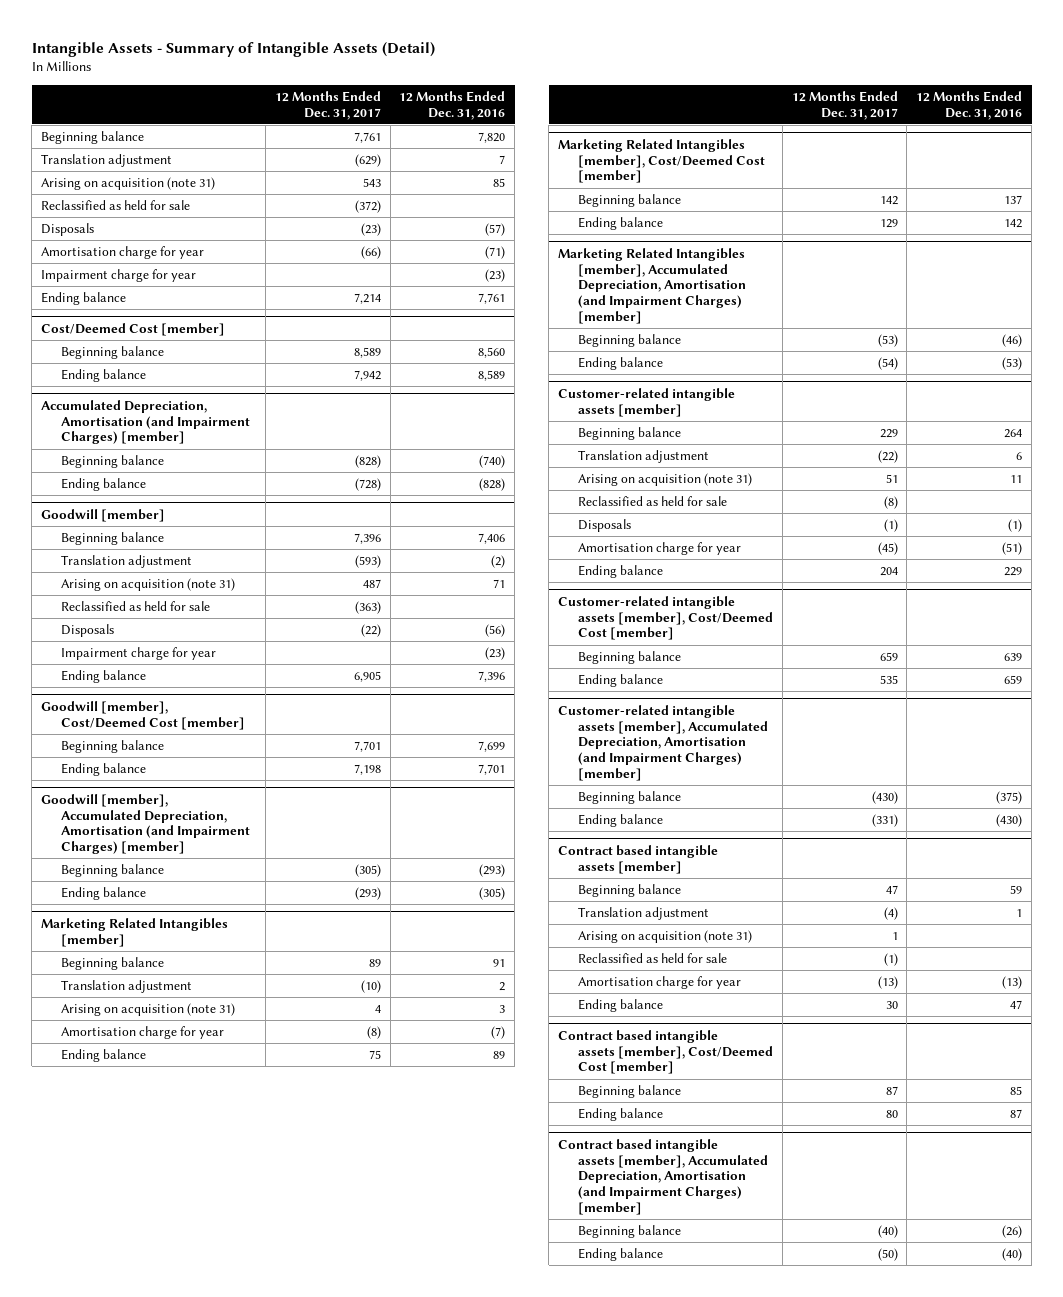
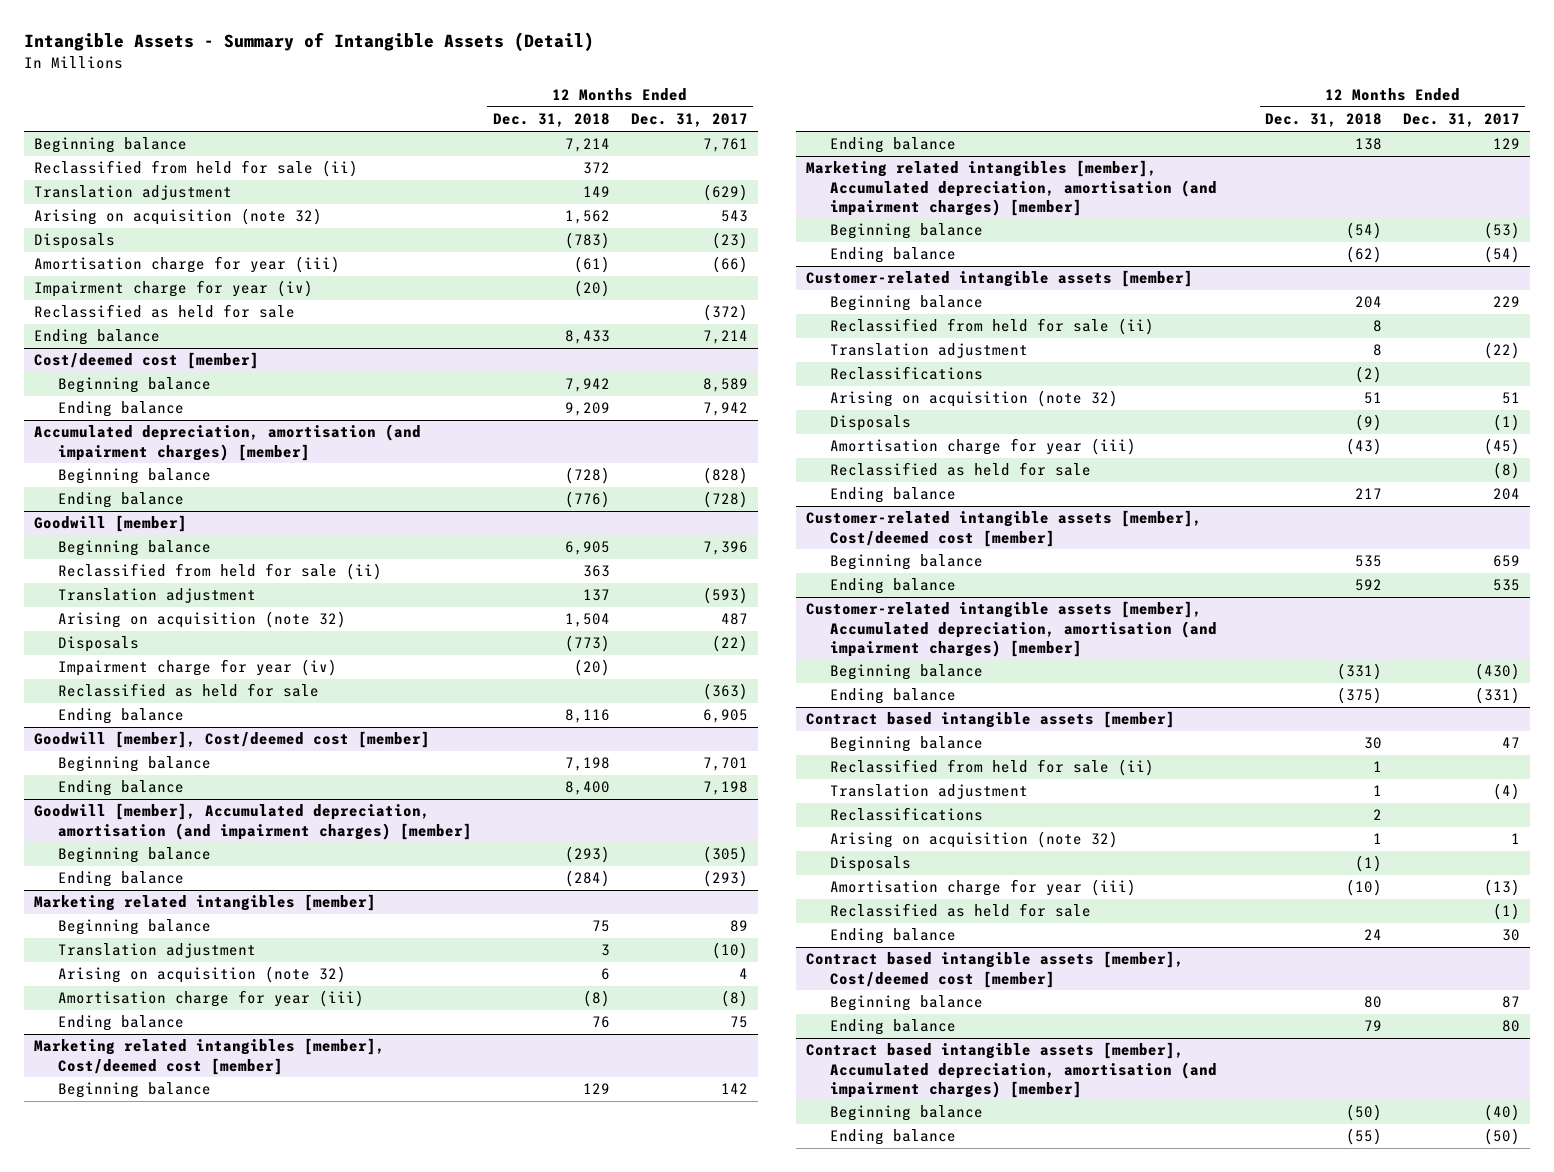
[399,90,506,120] 12 Months Ended Dec. 31, 2016 -> none
none -> [492,113,610,128] Dec. 31, 2018
none -> [33,160,358,178] Reclassified from held for sale (ii)
[40,177,215,191] Arising on acquisition (note 31) -> [33,208,322,226] Arising on acquisition (note 32)
[40,246,204,260] Amortisation charge for year -> [33,256,340,274] Amortisation charge for year (iii)
[40,269,196,283] Impairment charge for year -> [33,280,313,298] Impairment charge for year (iv)
[40,200,190,211] Reclassified as held for sale -> [33,304,295,319] Reclassified as held for sale
[40,322,225,336] Cost/Deemed Cost [member] -> [33,352,259,370] Cost/deemed cost [member]
[40,399,251,445] Accumulated Depreciation, Amortisation (and Impairment Charges) [member] -> [33,424,421,461] Accumulated depreciation, amortisation (and impairment charges) [member]
none -> [57,563,382,581] Reclassified from held for sale (ii)
[61,578,236,592] Arising on acquisition (note 31) -> [57,611,346,629] Arising on acquisition (note 32)
[61,647,217,661] Impairment charge for year -> [57,659,337,677] Impairment charge for year (iv)
[61,601,211,612] Reclassified as held for sale -> [57,683,319,698] Reclassified as held for sale
[40,700,246,730] Goodwill [member], Cost/Deemed Cost [member] -> [33,731,430,749] Goodwill [member], Cost/deemed cost [member]
[40,793,251,855] Goodwill [member], Accumulated Depreciation, Amortisation (and Impairment Charges) [member] -> [33,803,472,840] Goodwill [member], Accumulated depreciation, amortisation (and impairment charges) [member]
[40,917,228,947] Marketing Related Intangibles [member] -> [33,894,376,912] Marketing related intangibles [member]
[61,1003,236,1017] Arising on acquisition (note 31) -> [57,966,346,984] Arising on acquisition (note 32)
[61,1026,225,1040] Amortisation charge for year -> [57,990,364,1008] Amortisation charge for year (iii)
[557,138,766,184] Marketing Related Intangibles [member], Cost/Deemed Cost [member] -> [33,1038,385,1075] Marketing related intangibles [member], Cost/deemed cost [member]
[557,247,747,325] Marketing Related Intangibles [member], Accumulated Depreciation, Amortisation (and Impairment Charges) [member] -> [806,160,1218,216] Marketing related intangibles [member], Accumulated depreciation, amortisation (and impairment charges) [member]
none -> [830,318,1155,336] Reclassified from held for sale (ii)
none -> [830,366,984,381] Reclassifications
[578,473,753,487] Arising on acquisition (note 31) -> [830,390,1119,408] Arising on acquisition (note 32)
[578,542,742,556] Amortisation charge for year -> [830,438,1137,456] Amortisation charge for year (iii)
[578,496,728,507] Reclassified as held for sale -> [830,462,1092,477] Reclassified as held for sale
[557,595,774,641] Customer-related intangible assets [member], Cost/Deemed Cost [member] -> [806,510,1203,547] Customer-related intangible assets [member], Cost/deemed cost [member]
[557,704,769,782] Customer-related intangible assets [member], Accumulated Depreciation, Amortisation (and Impairment Charges) [member] -> [806,601,1218,657] Customer-related intangible assets [member], Accumulated depreciation, amortisation (and impairment charges) [member]
none -> [830,759,1155,777] Reclassified from held for sale (ii)
none -> [830,807,984,822] Reclassifications
[578,930,753,944] Arising on acquisition (note 31) -> [830,831,1119,849] Arising on acquisition (note 32)
none -> [830,856,912,873] Disposals
none -> [830,879,1137,897] Amortisation charge for year (iii)
[578,976,742,990] Amortisation charge for year -> none
[557,1029,774,1075] Contract based intangible assets [member], Cost/Deemed Cost [member] -> [806,951,1185,988] Contract based intangible assets [member], Cost/deemed cost [member]
[557,1138,769,1216] Contract based intangible assets [member], Accumulated Depreciation, Amortisation (and Impairment Charges) [member] -> [806,1042,1218,1098] Contract based intangible assets [member], Accumulated depreciation, amortisation (and impairment charges) [member]

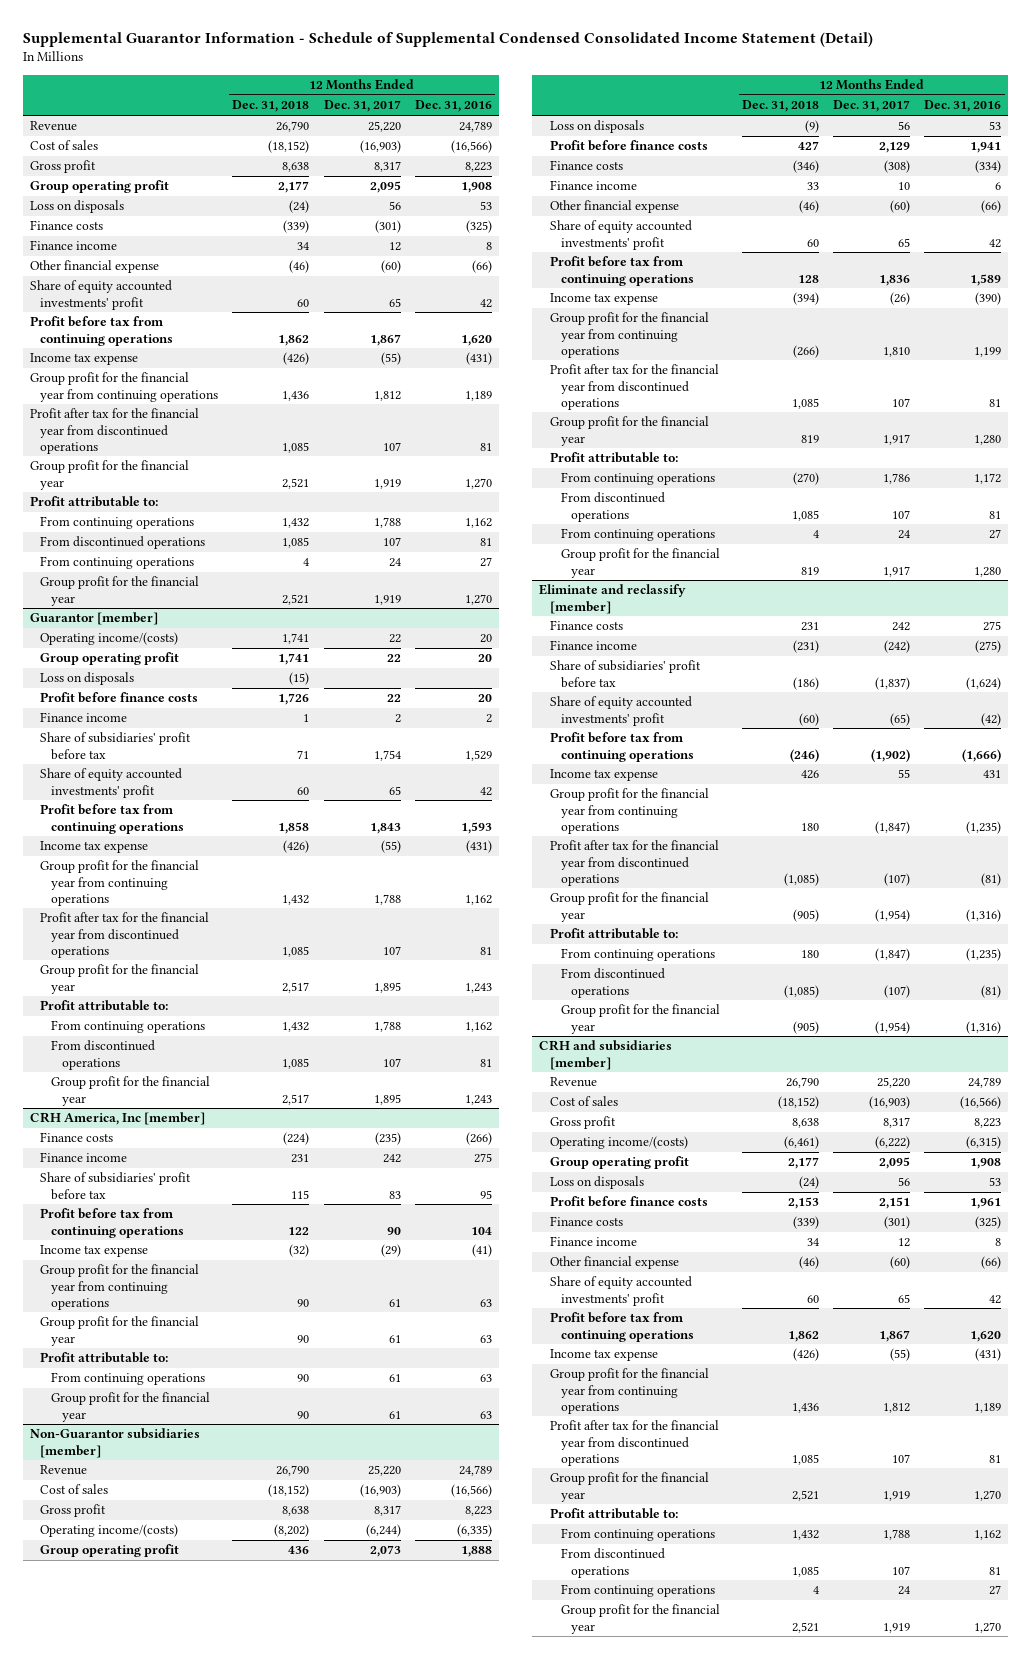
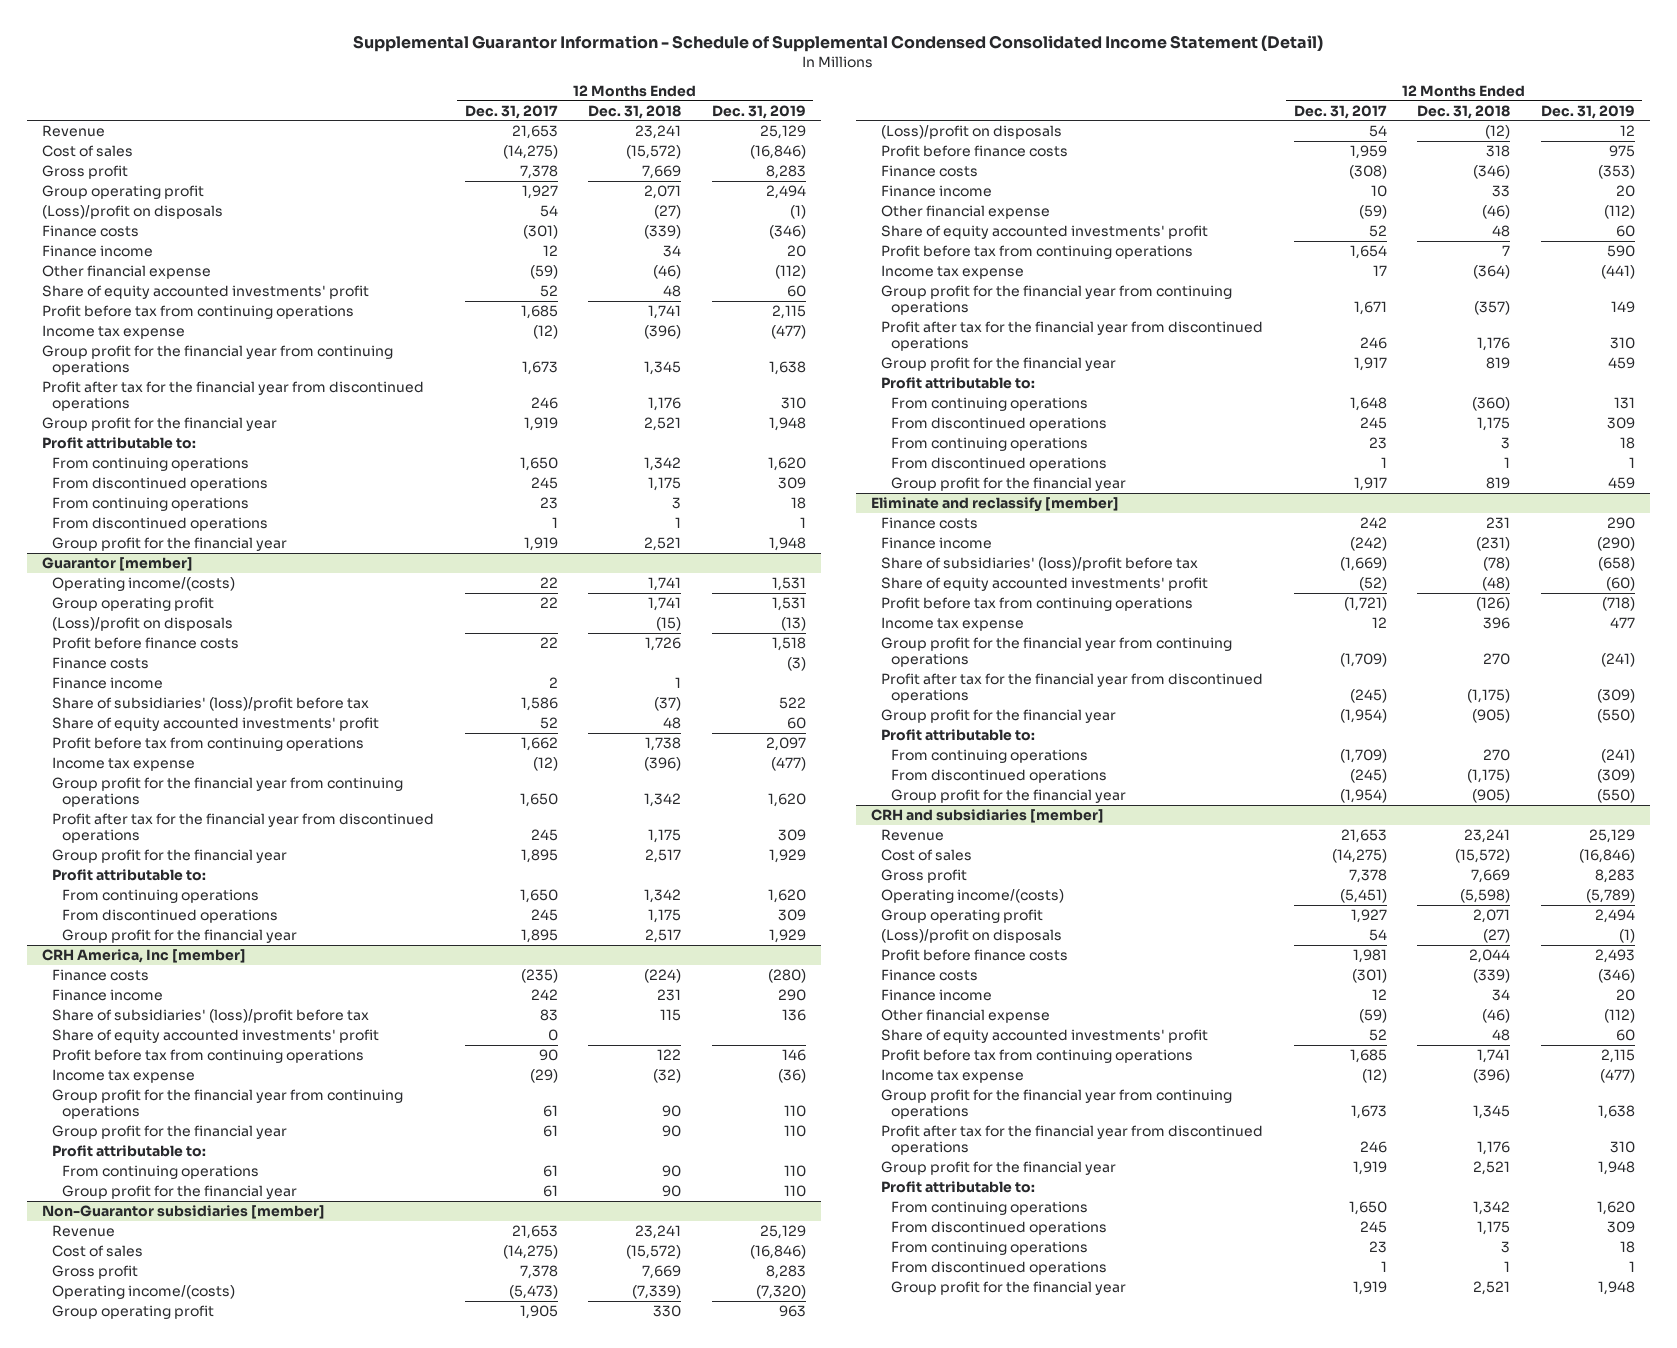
[414,100,492,113] Dec. 31, 2016 -> none
none -> [711,104,806,119] Dec. 31, 2019
[276,121,310,133] 26,790 -> [635,124,682,139] 23,241
[367,121,401,133] 25,220 -> [511,124,558,139] 21,653
[268,140,310,154] (18,152) -> [626,144,682,159] (15,572)
[359,140,401,154] (16,903) -> [502,144,558,159] (14,275)
[282,162,310,173] 8,638 -> [642,164,682,179] 7,669
[373,161,401,173] 8,317 -> [519,164,558,179] 7,378
[278,181,310,194] 2,177 -> [644,184,682,199] 2,071
[369,181,401,194] 2,095 -> [521,184,558,199] 1,927
[29,200,124,214] Loss on disposals -> [42,204,224,219] (Loss)/profit on disposals
[289,200,310,214] (24) -> [654,204,682,219] (27)
[388,201,401,211] 56 -> [539,204,558,217] 54
[380,260,401,274] (60) -> [529,264,558,279] (59)
[297,298,310,307] 60 -> [663,284,682,297] 48
[388,297,401,307] 65 -> [539,284,558,297] 52
[278,334,310,346] 1,862 -> [648,304,682,319] 1,741
[369,333,401,346] 1,867 -> [520,304,558,319] 1,685
[283,352,310,366] (426) -> [644,324,682,339] (396)
[380,352,401,366] (55) -> [532,324,558,339] (12)
[282,390,310,401] 1,436 -> [644,361,682,376] 1,345
[373,390,401,401] 1,812 -> [521,361,558,376] 1,673
[282,441,310,453] 1,085 -> [648,397,682,412] 1,176
[382,441,401,451] 107 -> [530,397,558,410] 246
[282,518,310,529] 1,432 -> [644,456,682,471] 1,342
[373,517,401,529] 1,788 -> [519,456,558,471] 1,650
[282,537,310,549] 1,085 -> [648,476,682,491] 1,175
[382,537,401,547] 107 -> [530,476,558,489] 245
[303,558,310,567] 4 -> [672,496,682,509] 3
[388,558,401,568] 24 -> [539,496,558,509] 23
none -> [52,516,269,531] From discontinued operations
[40,672,135,686] Loss on disposals -> [52,616,234,631] (Loss)/profit on disposals
none -> [52,656,150,669] Finance costs
[40,732,192,760] Share of subsidiaries' profit before tax -> [52,696,370,711] Share of subsidiaries' (loss)/profit before tax
[297,749,310,759] 71 -> [654,696,682,711] (37)
[373,749,401,761] 1,754 -> [520,696,558,711] 1,586
[297,786,310,795] 60 -> [663,716,682,729] 48
[388,785,401,795] 65 -> [539,716,558,729] 52
[278,821,310,834] 1,858 -> [645,736,682,751] 1,738
[369,822,401,834] 1,843 -> [520,736,558,751] 1,662
[283,840,310,854] (426) -> [644,756,682,771] (396)
[380,840,401,854] (55) -> [532,756,558,771] (12)
[282,894,310,905] 1,432 -> [644,793,682,808] 1,342
[373,893,401,905] 1,788 -> [519,793,558,808] 1,650
[282,945,310,957] 1,085 -> [648,829,682,844] 1,175
[382,945,401,955] 107 -> [530,829,558,842] 245
[282,1022,310,1033] 1,432 -> [644,888,682,903] 1,342
[373,1021,401,1033] 1,788 -> [519,888,558,903] 1,650
[282,1057,310,1069] 1,085 -> [648,908,682,923] 1,175
[382,1057,401,1067] 107 -> [530,908,558,921] 245
[40,1172,192,1200] Share of subsidiaries' profit before tax -> [52,1008,370,1023] Share of subsidiaries' (loss)/profit before tax
none -> [52,1028,380,1043] Share of equity accounted investments' profit
[276,1465,310,1477] 26,790 -> [635,1224,682,1239] 23,241
[367,1465,401,1477] 25,220 -> [511,1224,558,1239] 21,653
[268,1484,310,1498] (18,152) -> [626,1244,682,1259] (15,572)
[359,1484,401,1498] (16,903) -> [502,1244,558,1259] (14,275)
[282,1506,310,1517] 8,638 -> [642,1264,682,1279] 7,669
[373,1505,401,1517] 8,317 -> [519,1264,558,1279] 7,378
[274,1524,310,1538] (8,202) -> [632,1284,682,1299] (7,339)
[365,1524,401,1538] (6,244) -> [508,1284,558,1299] (5,473)
[288,1546,310,1555] 436 -> [653,1304,682,1317] 330
[369,1545,401,1558] 2,073 -> [519,1304,558,1319] 1,905
[549,120,644,134] Loss on disposals -> [881,124,1063,139] (Loss)/profit on disposals
[805,120,820,134] (9) -> [1485,124,1511,139] (12)
[898,121,911,131] 56 -> [1368,124,1387,137] 54
[798,141,820,151] 427 -> [1486,144,1511,157] 318
[879,142,911,154] 2,129 -> [1349,144,1387,159] 1,959
[890,200,911,214] (60) -> [1358,204,1387,219] (59)
[807,238,820,247] 60 -> [1492,224,1511,237] 48
[898,237,911,247] 65 -> [1368,224,1387,237] 52
[798,274,820,283] 128 -> [1502,244,1511,256] 7
[879,274,911,286] 1,836 -> [1349,244,1387,259] 1,654
[793,292,820,306] (394) -> [1473,264,1511,279] (364)
[890,292,911,306] (26) -> [1372,264,1387,276] 17
[793,344,820,358] (266) -> [1474,301,1511,316] (357)
[883,346,911,357] 1,810 -> [1353,301,1387,316] 1,671
[792,397,820,409] 1,085 -> [1477,337,1511,352] 1,176
[892,397,911,407] 107 -> [1359,337,1387,350] 246
[793,472,820,486] (270) -> [1472,396,1511,411] (360)
[883,473,911,485] 1,786 -> [1349,396,1387,411] 1,648
[792,509,820,521] 1,085 -> [1477,416,1511,431] 1,175
[892,509,911,519] 107 -> [1359,416,1387,429] 245
[813,530,820,539] 4 -> [1501,436,1511,449] 3
[898,530,911,540] 24 -> [1368,436,1387,449] 23
none -> [891,456,1108,471] From discontinued operations
[549,660,701,688] Share of subsidiaries' profit before tax -> [881,556,1199,571] Share of subsidiaries' (loss)/profit before tax
[793,676,820,690] (186) -> [1483,556,1511,571] (78)
[875,676,911,690] (1,837) -> [1339,556,1387,571] (1,669)
[799,712,820,726] (60) -> [1482,576,1511,591] (48)
[890,712,911,726] (65) -> [1358,576,1387,591] (52)
[790,748,820,762] (246) -> [1476,596,1511,611] (126)
[871,748,911,762] (1,902) -> [1343,596,1387,611] (1,721)
[801,770,820,780] 426 -> [1483,616,1511,629] 396
[898,769,911,779] 55 -> [1371,616,1387,628] 12
[801,822,820,831] 180 -> [1483,653,1511,666] 270
[875,820,911,834] (1,847) -> [1339,653,1387,668] (1,709)
[784,872,820,886] (1,085) -> [1467,689,1511,704] (1,175)
[884,872,911,886] (107) -> [1349,689,1387,704] (245)
[801,950,820,959] 180 -> [1483,748,1511,761] 270
[875,948,911,962] (1,847) -> [1339,748,1387,763] (1,709)
[784,984,820,998] (1,085) -> [1467,768,1511,783] (1,175)
[884,984,911,998] (107) -> [1349,768,1387,783] (245)
[786,1077,820,1089] 26,790 -> [1464,828,1511,843] 23,241
[877,1077,911,1089] 25,220 -> [1340,828,1387,843] 21,653
[778,1096,820,1110] (18,152) -> [1455,848,1511,863] (15,572)
[869,1096,911,1110] (16,903) -> [1331,848,1387,863] (14,275)
[792,1118,820,1129] 8,638 -> [1471,868,1511,883] 7,669
[883,1117,911,1129] 8,317 -> [1348,868,1387,883] 7,378
[784,1136,820,1150] (6,461) -> [1460,888,1511,903] (5,598)
[875,1136,911,1150] (6,222) -> [1339,888,1387,903] (5,451)
[788,1157,820,1170] 2,177 -> [1473,908,1511,923] 2,071
[879,1157,911,1170] 2,095 -> [1350,908,1387,923] 1,927
[549,1176,644,1190] Loss on disposals -> [881,928,1063,943] (Loss)/profit on disposals
[799,1176,820,1190] (24) -> [1483,928,1511,943] (27)
[898,1177,911,1187] 56 -> [1368,928,1387,941] 54
[788,1197,820,1210] 2,153 -> [1469,948,1511,963] 2,044
[879,1197,911,1210] 2,151 -> [1352,948,1387,963] 1,981
[890,1256,911,1270] (60) -> [1358,1008,1387,1023] (59)
[807,1294,820,1303] 60 -> [1492,1028,1511,1041] 48
[898,1293,911,1303] 65 -> [1368,1028,1387,1041] 52
[788,1330,820,1342] 1,862 -> [1477,1048,1511,1063] 1,741
[879,1329,911,1342] 1,867 -> [1349,1048,1387,1063] 1,685
[793,1348,820,1362] (426) -> [1473,1068,1511,1083] (396)
[890,1348,911,1362] (55) -> [1361,1068,1387,1083] (12)
[792,1402,820,1413] 1,436 -> [1473,1105,1511,1120] 1,345
[883,1402,911,1413] 1,812 -> [1350,1105,1387,1120] 1,673
[792,1453,820,1465] 1,085 -> [1477,1141,1511,1156] 1,176
[892,1453,911,1463] 107 -> [1359,1141,1387,1154] 246
[792,1530,820,1541] 1,432 -> [1473,1200,1511,1215] 1,342
[883,1529,911,1541] 1,788 -> [1348,1200,1387,1215] 1,650
[792,1565,820,1577] 1,085 -> [1477,1220,1511,1235] 1,175
[892,1565,911,1575] 107 -> [1359,1220,1387,1233] 245
[813,1586,820,1595] 4 -> [1501,1240,1511,1253] 3
[898,1586,911,1596] 24 -> [1368,1240,1387,1253] 23
none -> [891,1260,1108,1275] From discontinued operations

